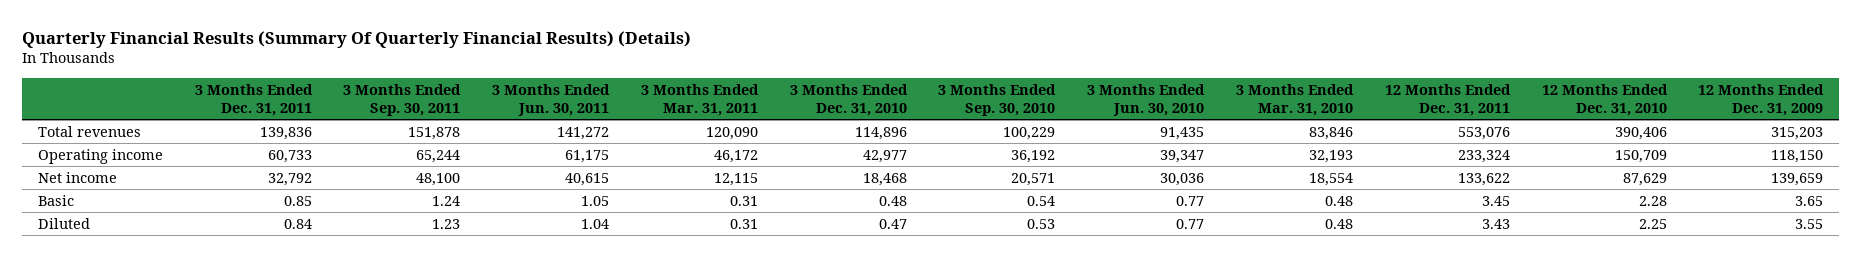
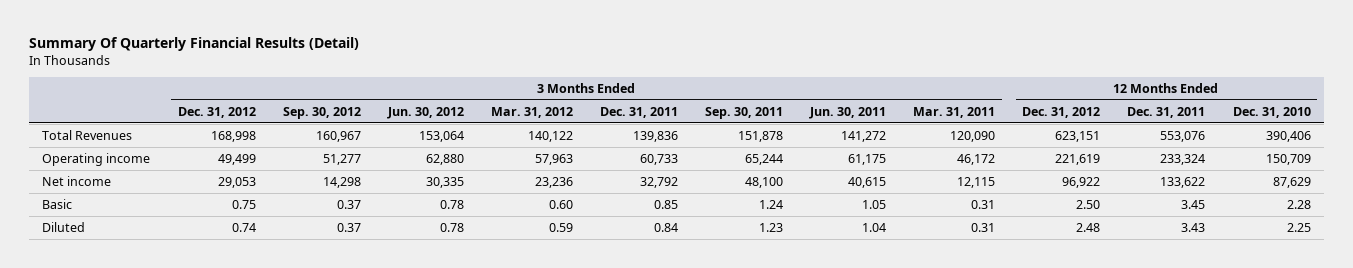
[21,31,691,49] Quarterly Financial Results (Summary Of Quarterly Financial Results) (Details) -> [28,37,359,52] Summary Of Quarterly Financial Results (Detail)
[789,83,908,116] 3 Months Ended Dec. 31, 2010 -> none
[938,83,1057,116] 3 Months Ended Sep. 30, 2010 -> none
[1087,83,1206,116] 3 Months Ended Jun. 30, 2010 -> none
[1235,83,1354,116] 3 Months Ended Mar. 31, 2010 -> none
[1698,83,1825,116] 12 Months Ended Dec. 31, 2009 -> none
none -> [177,106,256,118] Dec. 31, 2012
none -> [282,106,361,119] Sep. 30, 2012
none -> [386,106,464,119] Jun. 30, 2012
none -> [490,106,573,118] Mar. 31, 2012
none -> [1022,106,1101,118] Dec. 31, 2012
[37,125,141,137] Total revenues -> [42,129,133,140] Total Revenues

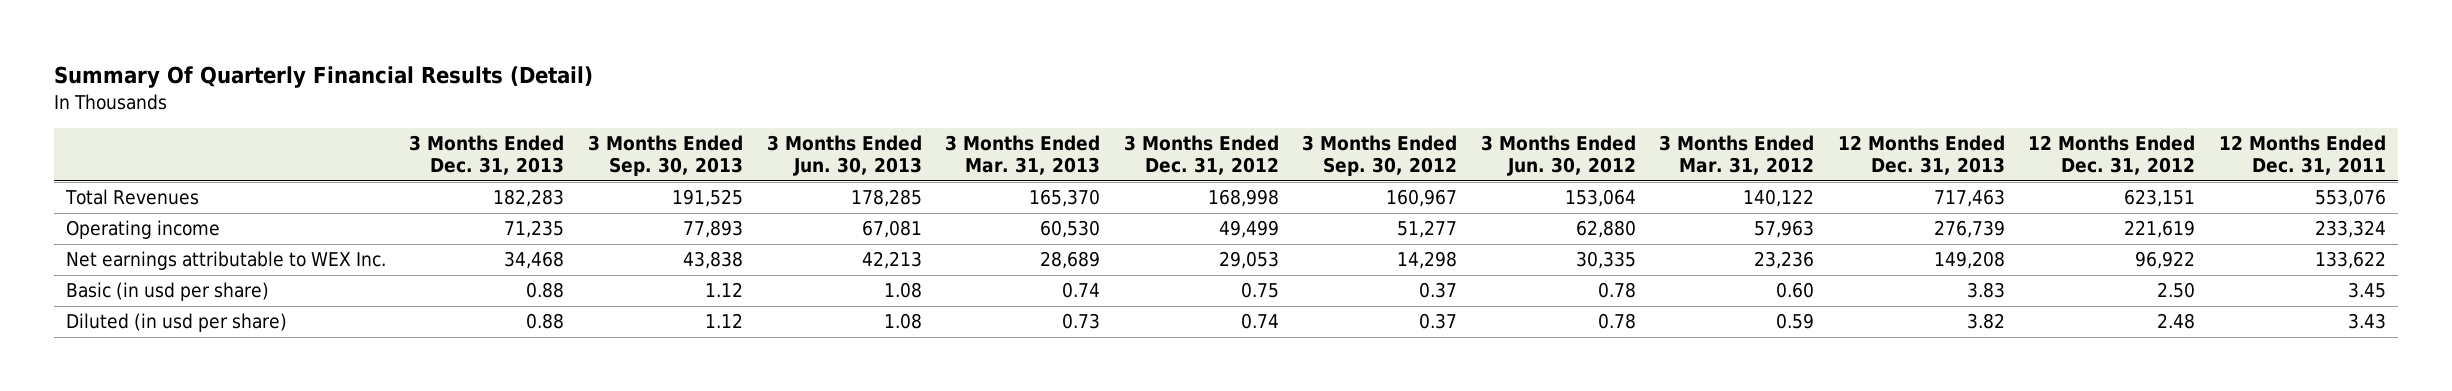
[599,106,678,118] Dec. 31, 2011 -> none
[705,106,784,119] Sep. 30, 2011 -> none
[809,106,887,119] Jun. 30, 2011 -> none
[913,106,996,118] Mar. 31, 2011 -> none
[1232,106,1311,118] Dec. 31, 2010 -> none
none -> [409,134,565,176] 3 Months Ended Dec. 31, 2013
none -> [587,134,743,177] 3 Months Ended Sep. 30, 2013
none -> [766,134,922,177] 3 Months Ended Jun. 30, 2013
none -> [945,134,1101,176] 3 Months Ended Mar. 31, 2013
none -> [1837,134,2005,176] 12 Months Ended Dec. 31, 2013
[42,175,112,186] Net income -> [65,251,386,271] Net earnings attributable to WEX Inc.
[42,198,73,209] Basic -> [65,282,269,302] Basic (in usd per share)
[42,221,86,232] Diluted -> [65,313,287,333] Diluted (in usd per share)

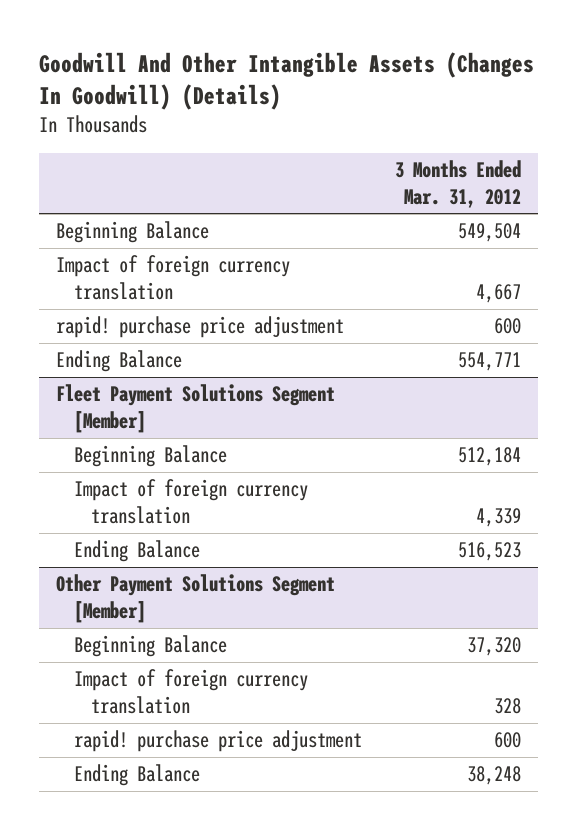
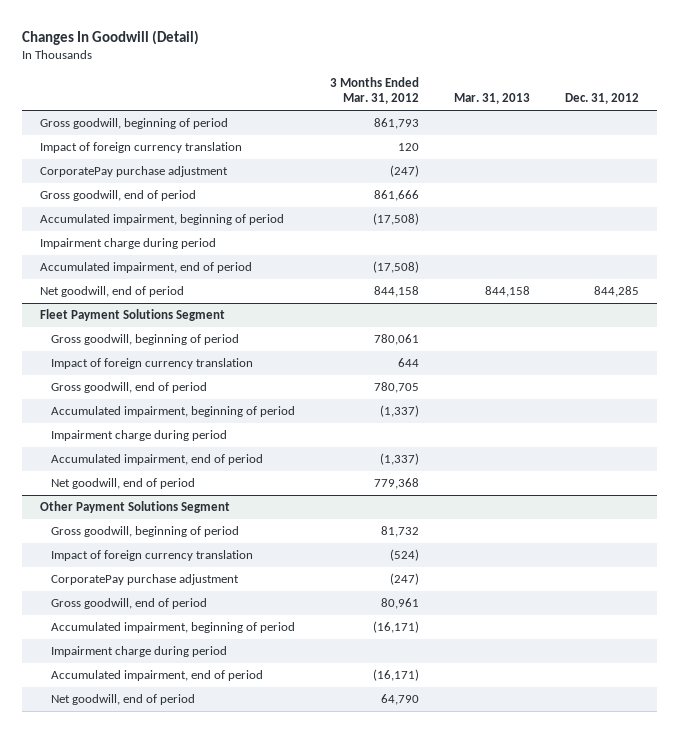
[39,51,535,110] Goodwill And Other Intangible Assets (Changes In Goodwill) (Details) -> [22,29,200,45] Changes In Goodwill (Detail)
none -> [454,93,531,105] Mar. 31, 2013
none -> [565,93,640,105] Dec. 31, 2012
[56,221,210,244] Beginning Balance -> none
[56,350,183,373] Ending Balance -> none
[73,445,227,468] Beginning Balance -> none
[73,540,200,563] Ending Balance -> none
[73,635,227,658] Beginning Balance -> none
[73,764,200,787] Ending Balance -> none
none -> [39,118,228,130] Gross goodwill, beginning of period
[476,284,522,304] 4,667 -> [398,143,420,152] 120
[56,316,345,339] rapid! purchase price adjustment -> [39,166,228,178] CorporatePay purchase adjustment
[494,318,522,335] 600 -> [390,165,420,178] (247)
none -> [39,190,196,202] Gross goodwill, end of period
none -> [39,214,284,226] Accumulated impairment, beginning of period
none -> [39,238,216,250] Impairment charge during period
none -> [39,262,252,274] Accumulated impairment, end of period
none -> [39,286,184,298] Net goodwill, end of period
[56,384,336,434] Fleet Payment Solutions Segment [Member] -> [39,309,225,322] Fleet Payment Solutions Segment
none -> [51,334,240,346] Gross goodwill, beginning of period
[476,508,522,528] 4,339 -> [398,358,420,368] 644
none -> [51,382,208,394] Gross goodwill, end of period
none -> [51,406,296,418] Accumulated impairment, beginning of period
none -> [51,430,228,442] Impairment charge during period
none -> [51,454,264,466] Accumulated impairment, end of period
none -> [51,478,196,490] Net goodwill, end of period
[56,574,336,624] Other Payment Solutions Segment [Member] -> [39,501,230,514] Other Payment Solutions Segment
none -> [51,526,240,538] Gross goodwill, beginning of period
[494,698,522,715] 328 -> [390,549,420,562] (524)
[73,730,362,753] rapid! purchase price adjustment -> [51,574,240,586] CorporatePay purchase adjustment
[494,732,522,749] 600 -> [390,573,420,586] (247)
none -> [51,598,208,610] Gross goodwill, end of period
none -> [51,622,296,634] Accumulated impairment, beginning of period
none -> [51,646,228,658] Impairment charge during period
none -> [51,670,264,682] Accumulated impairment, end of period
none -> [51,694,196,706] Net goodwill, end of period

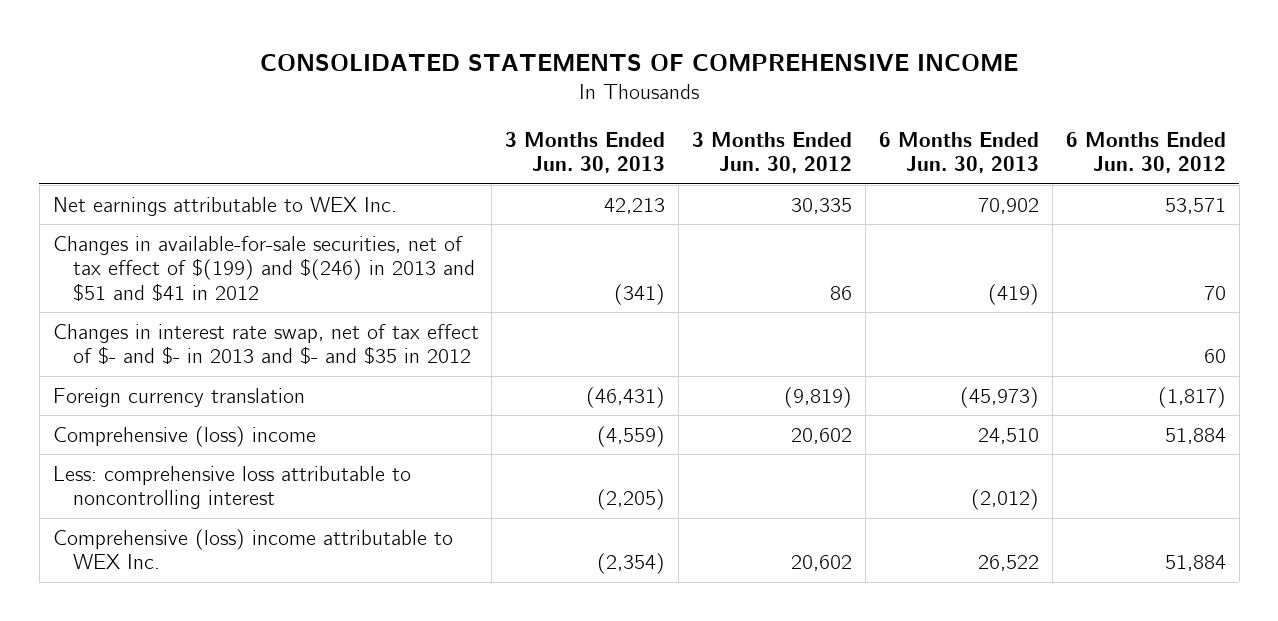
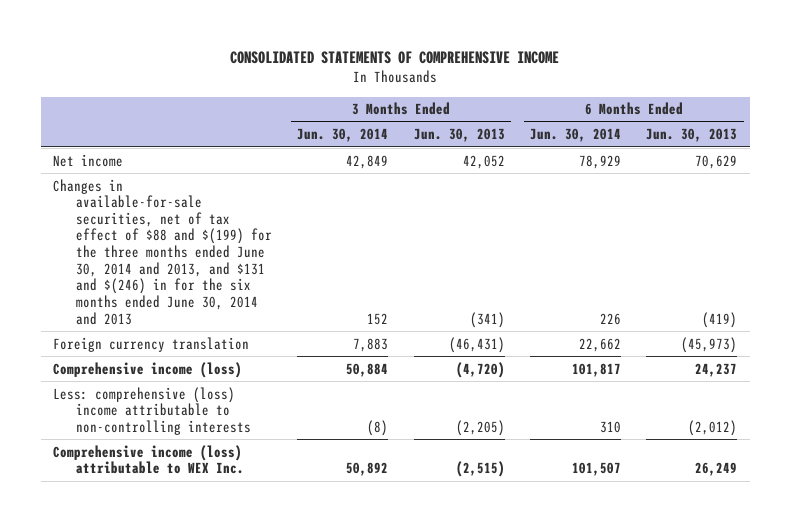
[692,131,853,174] 3 Months Ended Jun. 30, 2012 -> none
[1065,131,1226,174] 6 Months Ended Jun. 30, 2012 -> none
none -> [297,128,389,143] Jun. 30, 2014
none -> [529,128,621,143] Jun. 30, 2014
[52,196,397,216] Net earnings attributable to WEX Inc. -> none
[52,323,479,366] Changes in interest rate swap, net of tax effect of $- and $- in 2013 and $- and $35 in 2012 -> none
none -> [53,153,124,167] Net income
[52,235,476,302] Changes in available-for-sale securities, net of tax effect of $(199) and $(246) in 2013 and $51 and $41 in 2012 -> [53,178,272,325] Changes in available-for-sale securities, net of tax effect of $88 and $(199) for the three months ended June 30, 2014 and 2013, and $131 and $(246) in for the six months ended June 30, 2014 and 2013
[52,425,316,447] Comprehensive (loss) income -> [53,361,243,378] Comprehensive income (loss)
[597,425,666,447] (4,559) -> [455,361,505,378] (4,720)
[977,427,1039,444] 24,510 -> [695,362,738,377] 24,237
[52,465,411,510] Less: comprehensive loss attributable to noncontrolling interest -> [53,386,251,435] Less: comprehensive (loss) income attributable to non-controlling interests
[52,528,453,570] Comprehensive (loss) income attributable to WEX Inc. -> [53,444,244,475] Comprehensive income (loss) attributable to WEX Inc.
[597,553,666,575] (2,354) -> [455,461,505,478] (2,515)
[977,555,1039,572] 26,522 -> [695,462,738,477] 26,249

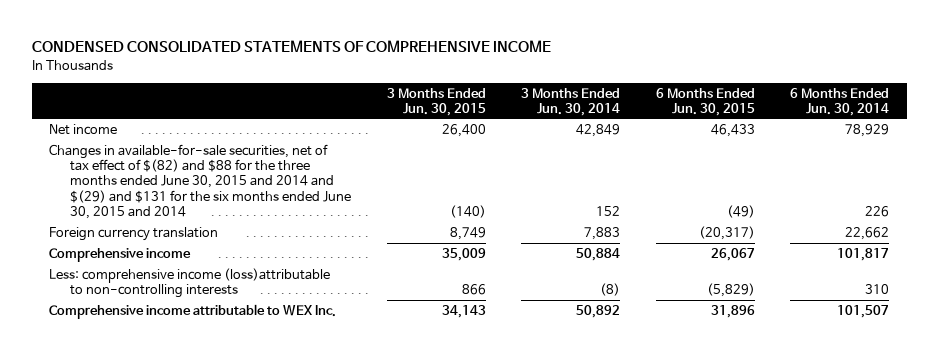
[230,50,560,64] CONSOLIDATED STATEMENTS OF COMPREHENSIVE INCOME -> [31,39,551,52] CONDENSED CONSOLIDATED STATEMENTS OF COMPREHENSIVE INCOME
[413,128,505,143] Jun. 30, 2013 -> none
[646,128,738,143] Jun. 30, 2013 -> none
none -> [386,87,486,116] 3 Months Ended Jun. 30, 2015
none -> [655,87,755,116] 6 Months Ended Jun. 30, 2015
[53,178,272,325] Changes in available-for-sale securities, net of tax effect of $88 and $(199) for the three months ended June 30, 2014 and 2013, and $131 and $(246) in for the six months ended June 30, 2014 and 2013 -> [49,144,352,219] Changes in available-for-sale securities, net of tax effect of $(82) and $88 for the three months ended June 30, 2015 and 2014 and $(29) and $131 for the six months ended June 30, 2015 and 2014
[53,361,243,378] Comprehensive income (loss) -> [49,248,192,263] Comprehensive income
[53,386,251,435] Less: comprehensive (loss) income attributable to non-controlling interests -> [49,268,331,299] Less: comprehensive income (loss)attributable to non-controlling interests
[53,444,244,475] Comprehensive income (loss) attributable to WEX Inc. -> [49,304,337,320] Comprehensive income attributable to WEX Inc.

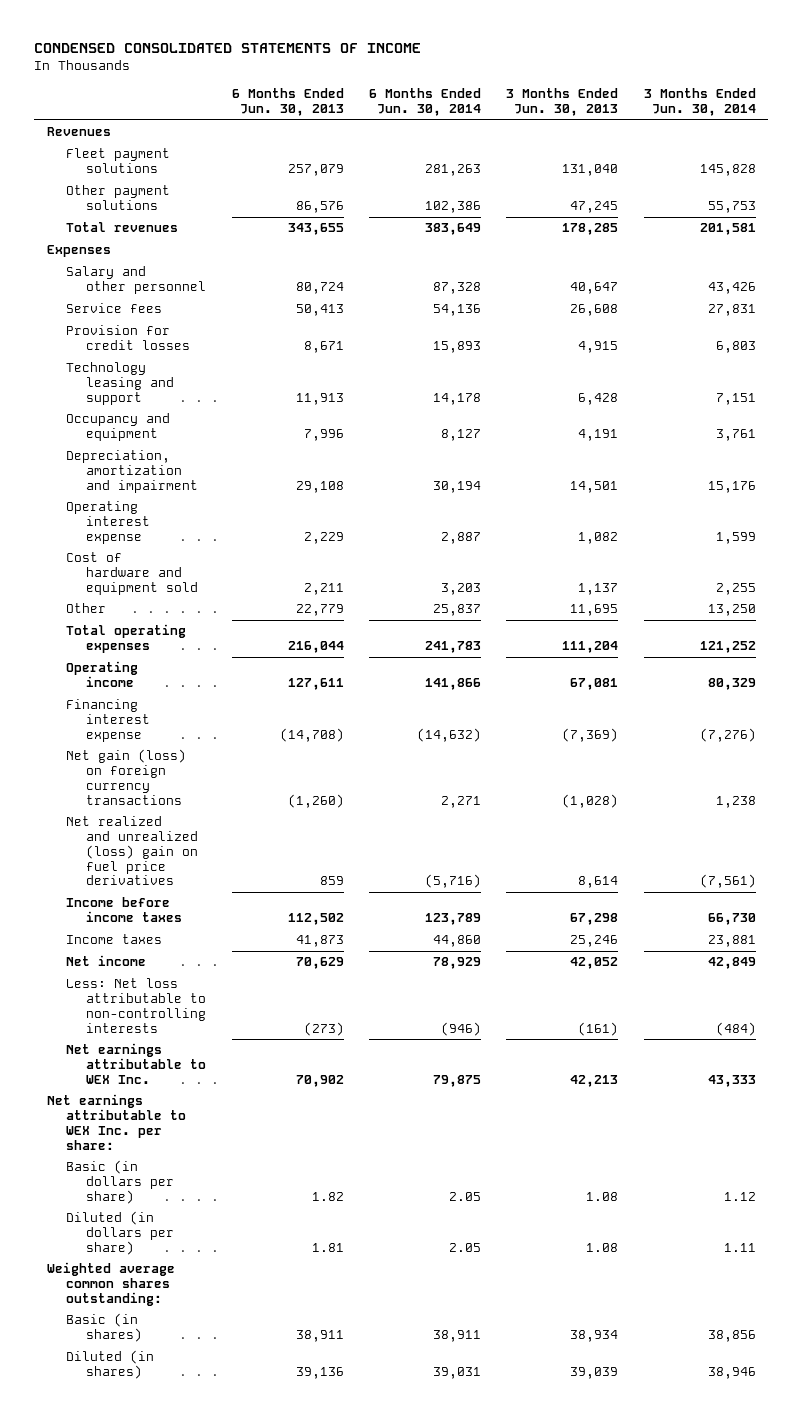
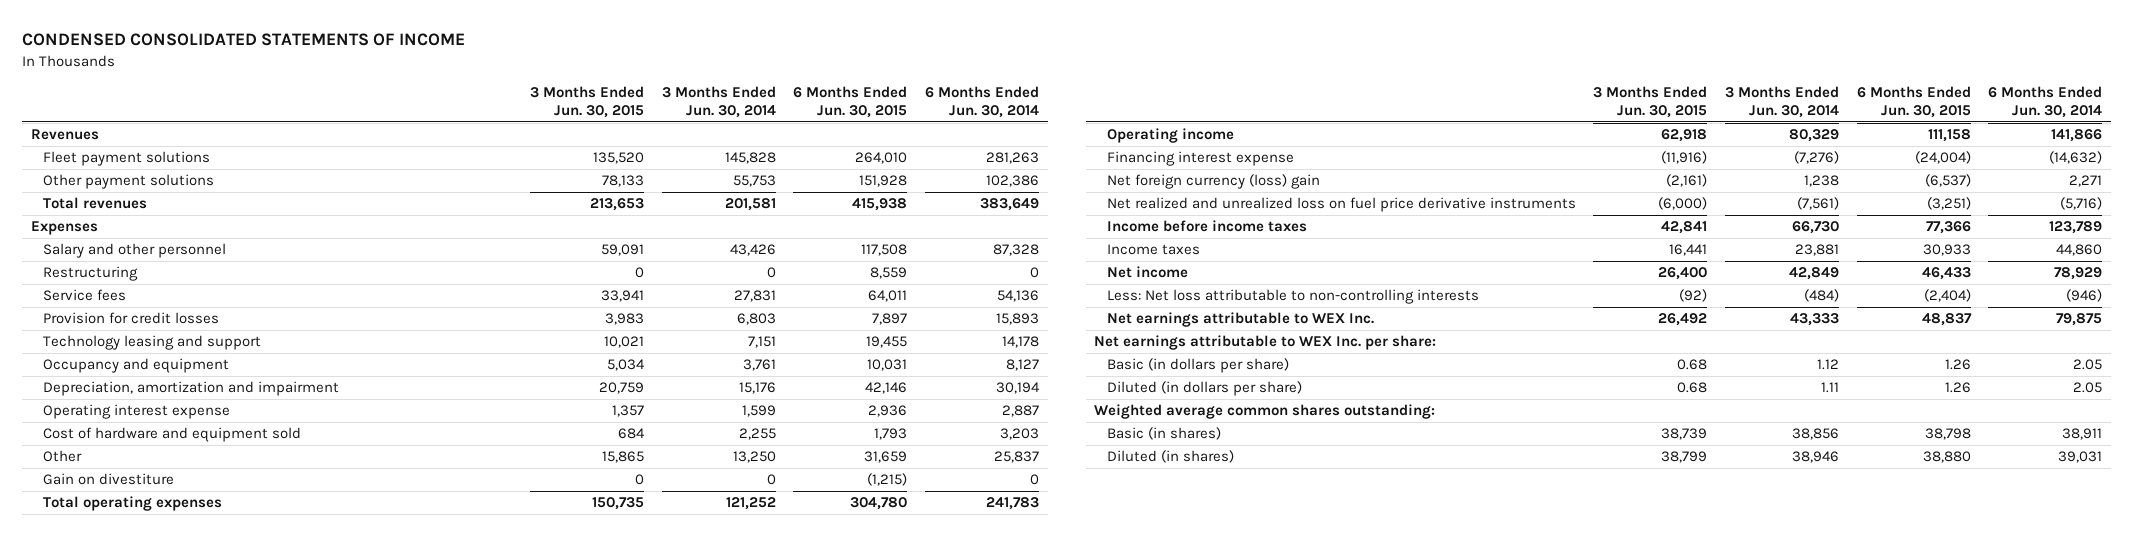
[231,88,344,116] 6 Months Ended Jun. 30, 2013 -> none
[506,88,619,116] 3 Months Ended Jun. 30, 2013 -> none
none -> [529,86,644,118] 3 Months Ended Jun. 30, 2015
none -> [793,86,908,118] 6 Months Ended Jun. 30, 2015
none -> [43,266,139,282] Restructuring
none -> [43,473,175,486] Gain on divestiture
[66,749,187,805] Net gain (loss) on foreign currency transactions -> [1106,174,1320,190] Net foreign currency (loss) gain
[66,816,199,886] Net realized and unrealized (loss) gain on fuel price derivatives -> [1106,197,1576,213] Net realized and unrealized loss on fuel price derivative instruments

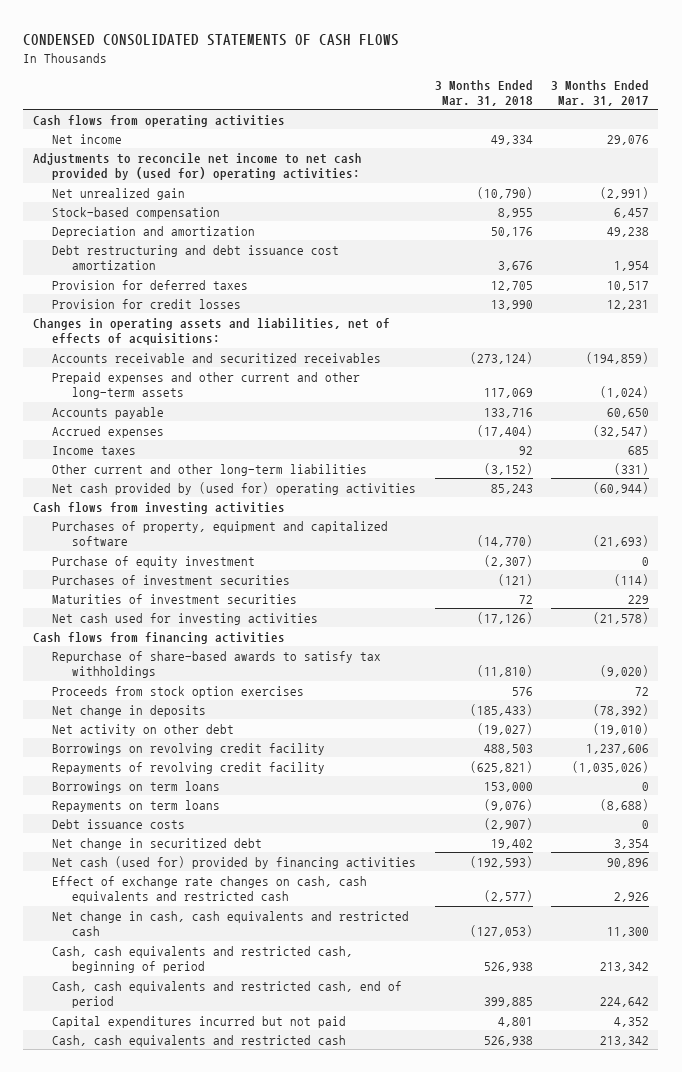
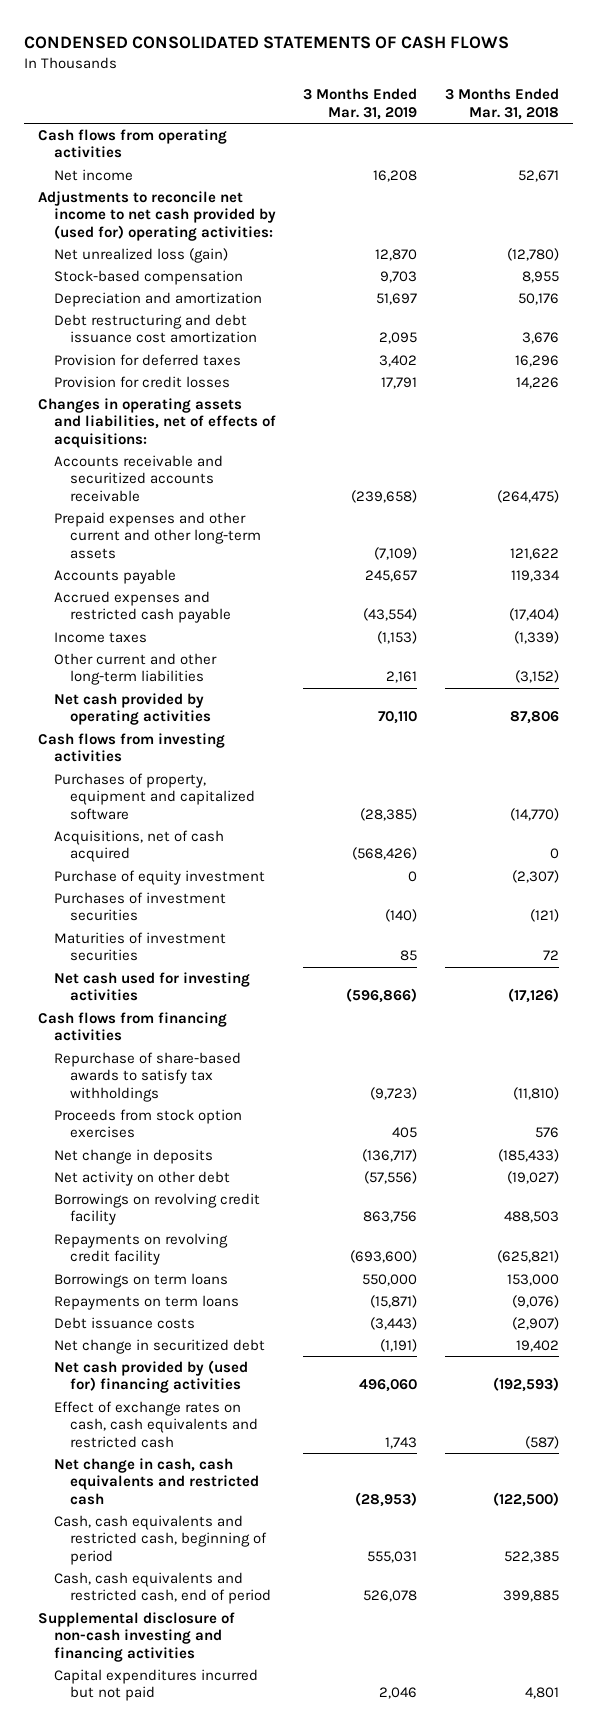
[551,79,650,106] 3 Months Ended Mar. 31, 2017 -> none
none -> [303,88,418,121] 3 Months Ended Mar. 31, 2019
[490,134,533,145] 49,334 -> [518,169,560,182] 52,671
[52,187,186,200] Net unrealized gain -> [53,247,228,263] Net unrealized loss (gain)
[476,186,533,199] (10,790) -> [507,247,560,261] (12,780)
[490,280,533,291] 12,705 -> [515,354,560,367] 16,296
[490,299,533,310] 13,990 -> [516,376,560,389] 14,226
[52,352,382,363] Accounts receivable and securitized receivables -> [53,454,223,502] Accounts receivable and securitized accounts receivable
[469,351,533,364] (273,124) -> [497,489,560,503] (264,475)
[483,388,533,399] 117,069 -> [510,547,560,560] 121,622
[483,407,533,418] 133,716 -> [511,569,561,582] 119,334
[52,425,165,438] Accrued expenses -> [53,590,231,624] Accrued expenses and restricted cash payable
[518,445,533,455] 92 -> [514,630,560,644] (1,339)
[52,481,417,495] Net cash provided by (used for) operating activities -> [53,692,211,726] Net cash provided by operating activities
[490,483,533,494] 85,243 -> [510,711,560,725] 87,806
none -> [53,829,224,863] Acquisitions, net of cash acquired
[52,761,326,774] Repayments of revolving credit facility -> [53,1232,228,1266] Repayments on revolving credit facility
[52,855,417,869] Net cash (used for) provided by financing activities -> [53,1359,248,1394] Net cash provided by (used for) financing activities
[52,875,368,904] Effect of exchange rate changes on cash, cash equivalents and restricted cash -> [53,1400,258,1448] Effect of exchange rates on cash, cash equivalents and restricted cash
[483,890,533,903] (2,577) -> [525,1435,560,1449] (587)
[469,925,533,938] (127,053) -> [493,1491,560,1507] (122,500)
[483,962,533,973] 526,938 -> [504,1550,560,1563] 522,385
none -> [38,1611,236,1662] Supplemental disclosure of non-cash investing and financing activities
[52,1034,347,1047] Cash, cash equivalents and restricted cash -> none

